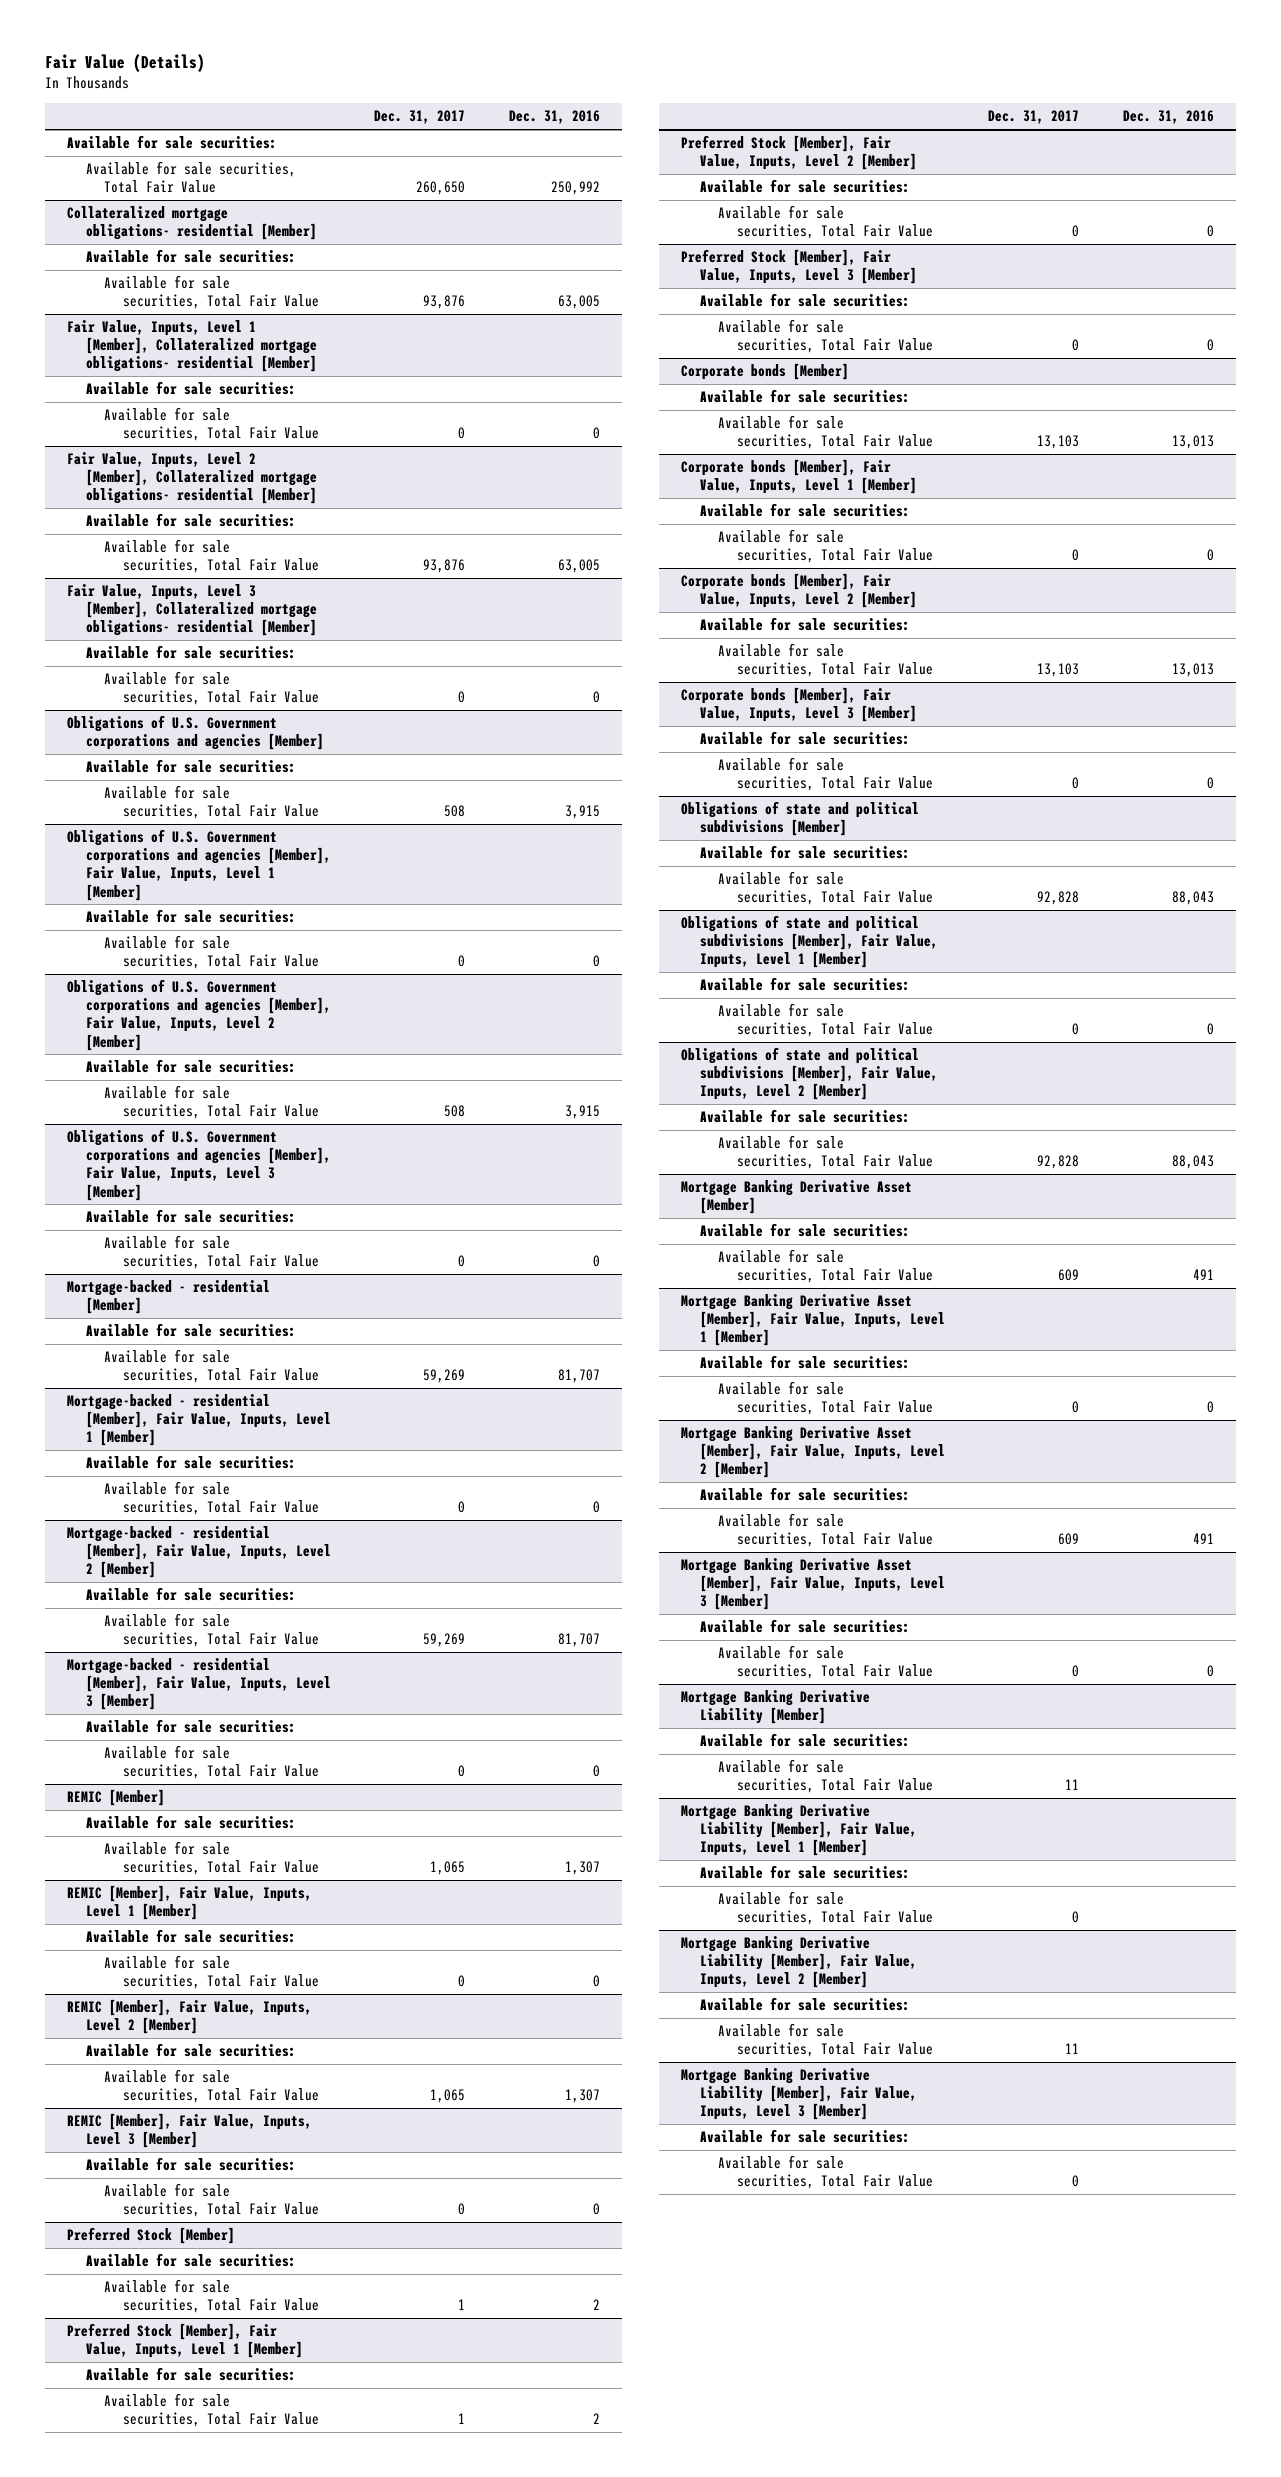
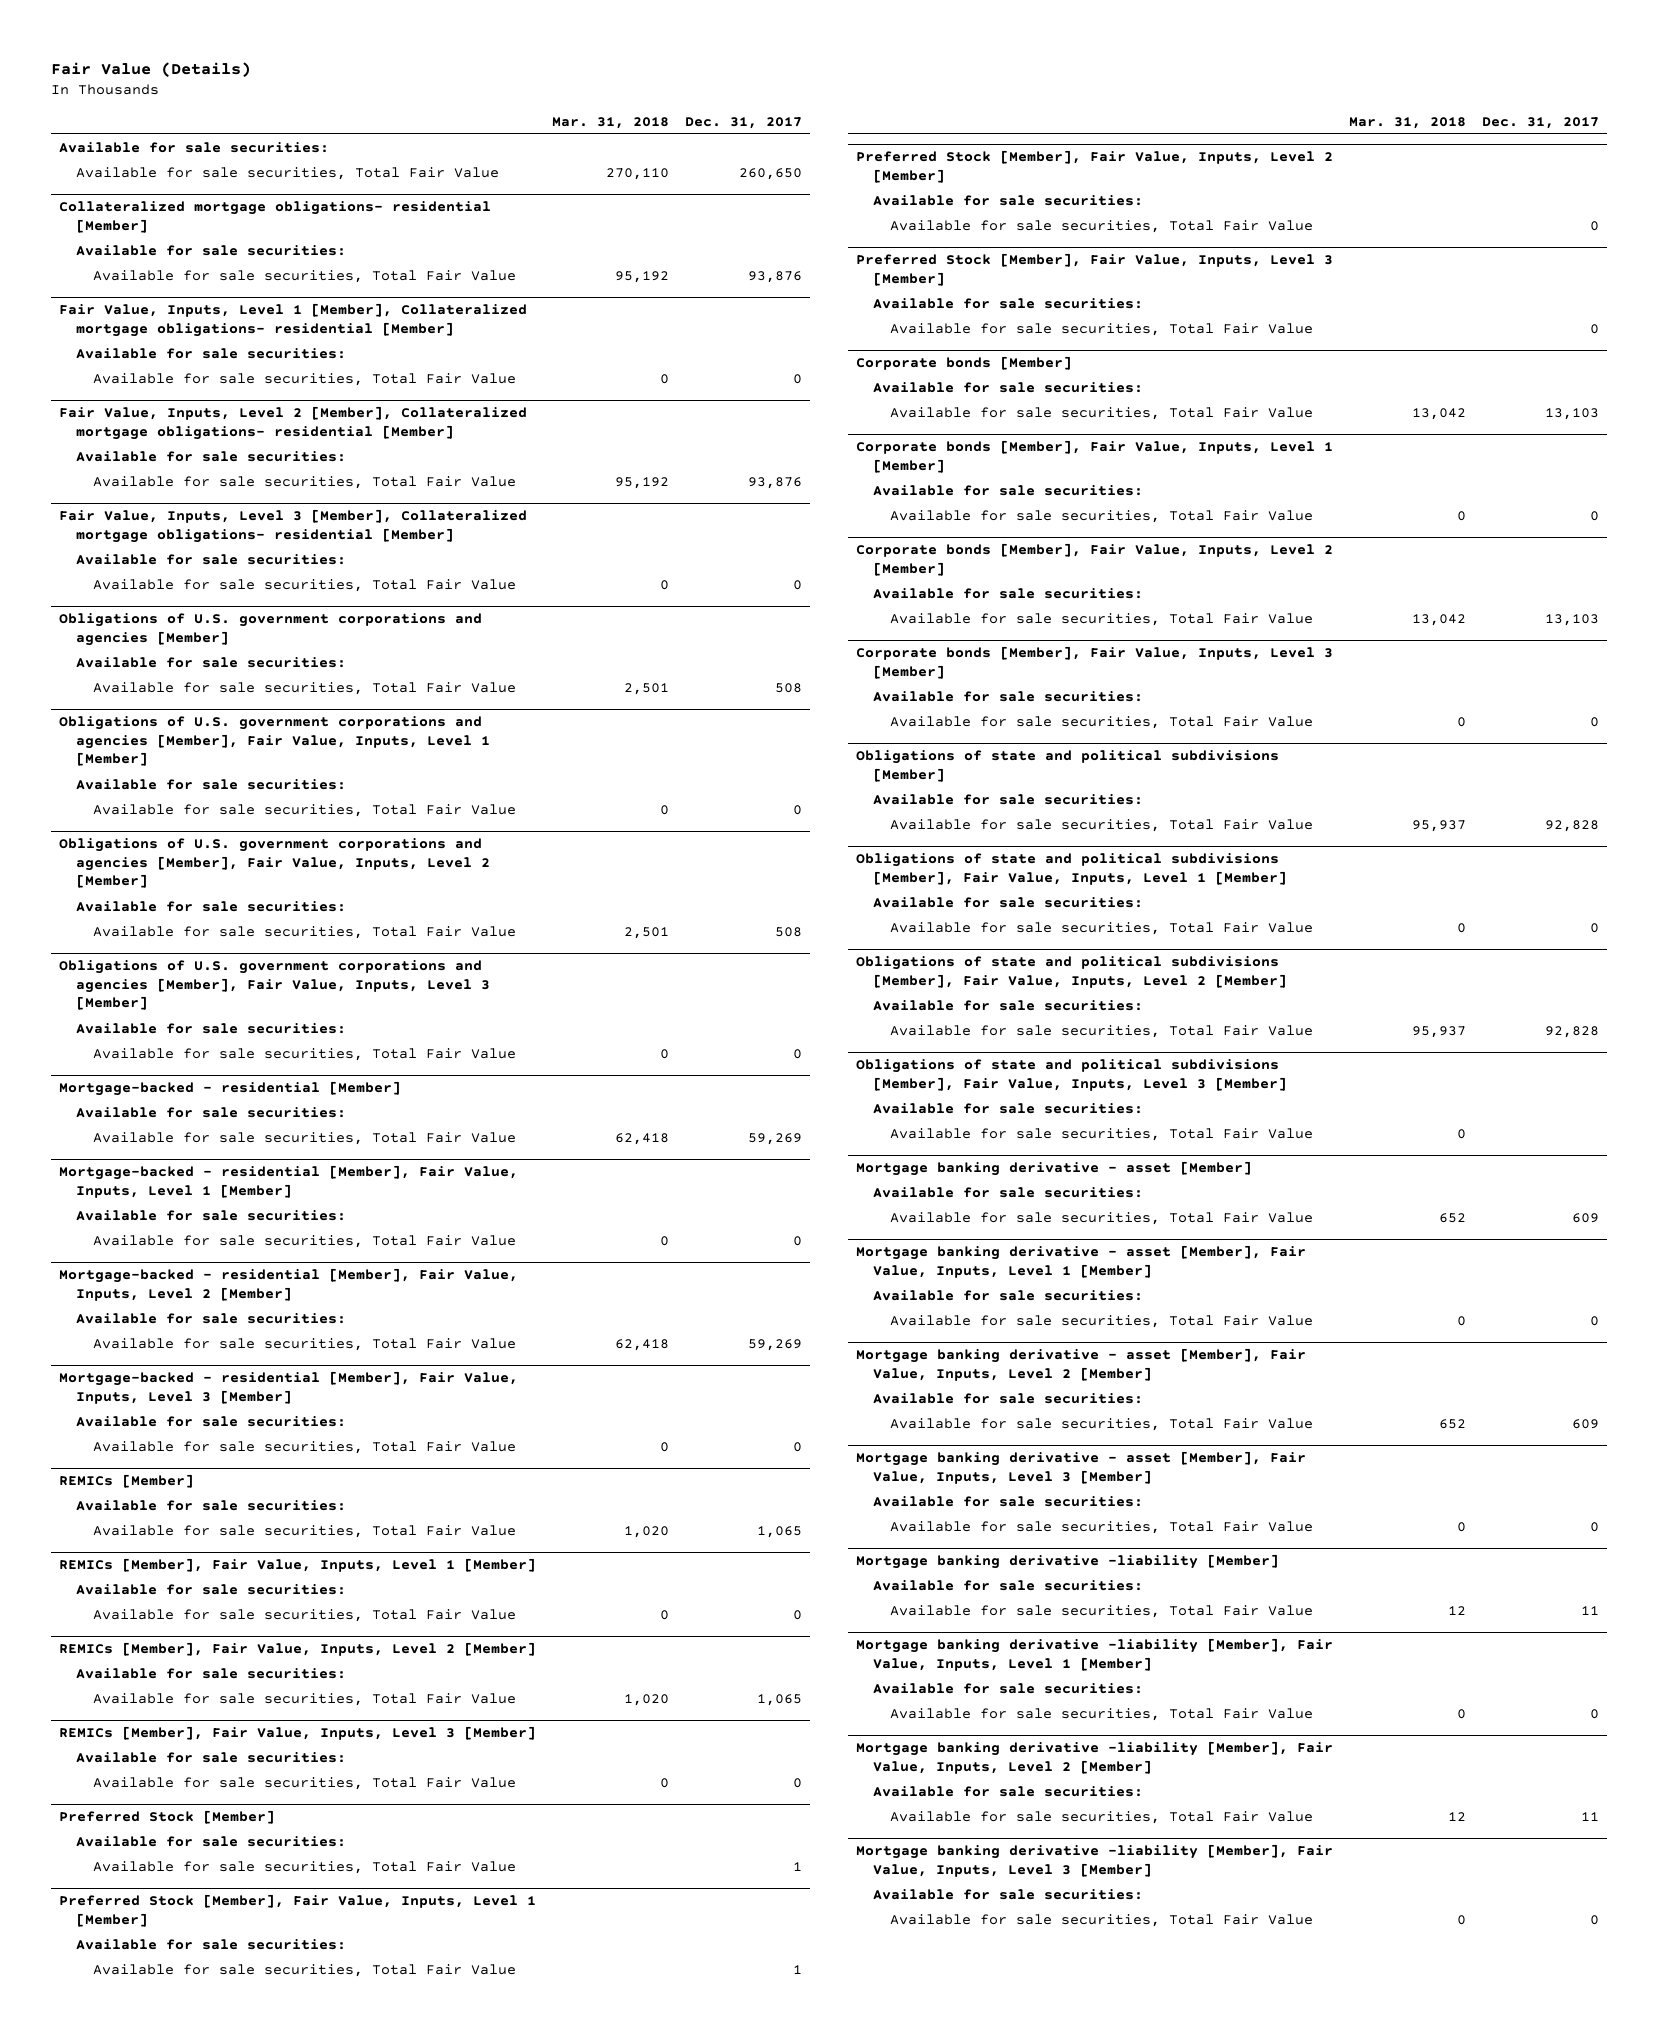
[508,110,600,125] Dec. 31, 2016 -> none
none -> [551,116,669,129] Mar. 31, 2018
[66,715,324,751] Obligations of U.S. Government corporations and agencies [Member] -> [58,613,482,646] Obligations of U.S. government corporations and agencies [Member]
[66,829,331,901] Obligations of U.S. Government corporations and agencies [Member], Fair Value, Inputs, Level 1 [Member] -> [58,716,490,767] Obligations of U.S. government corporations and agencies [Member], Fair Value, Inputs, Level 1 [Member]
[66,979,331,1051] Obligations of U.S. Government corporations and agencies [Member], Fair Value, Inputs, Level 2 [Member] -> [58,838,490,889] Obligations of U.S. government corporations and agencies [Member], Fair Value, Inputs, Level 2 [Member]
[66,1129,331,1201] Obligations of U.S. Government corporations and agencies [Member], Fair Value, Inputs, Level 3 [Member] -> [58,960,490,1011] Obligations of U.S. government corporations and agencies [Member], Fair Value, Inputs, Level 3 [Member]
[66,1789,165,1807] REMIC [Member] -> [58,1474,194,1489] REMICs [Member]
[66,1885,312,1921] REMIC [Member], Fair Value, Inputs, Level 1 [Member] -> [58,1558,536,1573] REMICs [Member], Fair Value, Inputs, Level 1 [Member]
[66,1999,312,2035] REMIC [Member], Fair Value, Inputs, Level 2 [Member] -> [58,1642,536,1657] REMICs [Member], Fair Value, Inputs, Level 2 [Member]
[66,2113,312,2149] REMIC [Member], Fair Value, Inputs, Level 3 [Member] -> [58,1726,536,1741] REMICs [Member], Fair Value, Inputs, Level 3 [Member]
[680,1180,912,1215] Mortgage Banking Derivative Asset [Member] -> none
none -> [855,1059,1287,1091] Obligations of state and political subdivisions [Member], Fair Value, Inputs, Level 3 [Member]
none -> [889,1127,1313,1141] Available for sale securities, Total Fair Value
none -> [855,1161,1252,1177] Mortgage banking derivative - asset [Member]
none -> [872,1186,1143,1198] Available for sale securities:
[680,1294,945,1347] Mortgage Banking Derivative Asset [Member], Fair Value, Inputs, Level 1 [Member] -> [855,1245,1306,1278] Mortgage banking derivative - asset [Member], Fair Value, Inputs, Level 1 [Member]
[680,1426,945,1479] Mortgage Banking Derivative Asset [Member], Fair Value, Inputs, Level 2 [Member] -> [855,1348,1306,1381] Mortgage banking derivative - asset [Member], Fair Value, Inputs, Level 2 [Member]
[680,1558,945,1611] Mortgage Banking Derivative Asset [Member], Fair Value, Inputs, Level 3 [Member] -> [855,1451,1306,1484] Mortgage banking derivative - asset [Member], Fair Value, Inputs, Level 3 [Member]
[680,1690,870,1725] Mortgage Banking Derivative Liability [Member] -> [855,1554,1279,1570] Mortgage banking derivative -liability [Member]
[680,1804,917,1857] Mortgage Banking Derivative Liability [Member], Fair Value, Inputs, Level 1 [Member] -> [855,1638,1333,1671] Mortgage banking derivative -liability [Member], Fair Value, Inputs, Level 1 [Member]
[680,1936,917,1989] Mortgage Banking Derivative Liability [Member], Fair Value, Inputs, Level 2 [Member] -> [855,1741,1333,1774] Mortgage banking derivative -liability [Member], Fair Value, Inputs, Level 2 [Member]
[680,2068,917,2121] Mortgage Banking Derivative Liability [Member], Fair Value, Inputs, Level 3 [Member] -> [855,1844,1333,1877] Mortgage banking derivative -liability [Member], Fair Value, Inputs, Level 3 [Member]

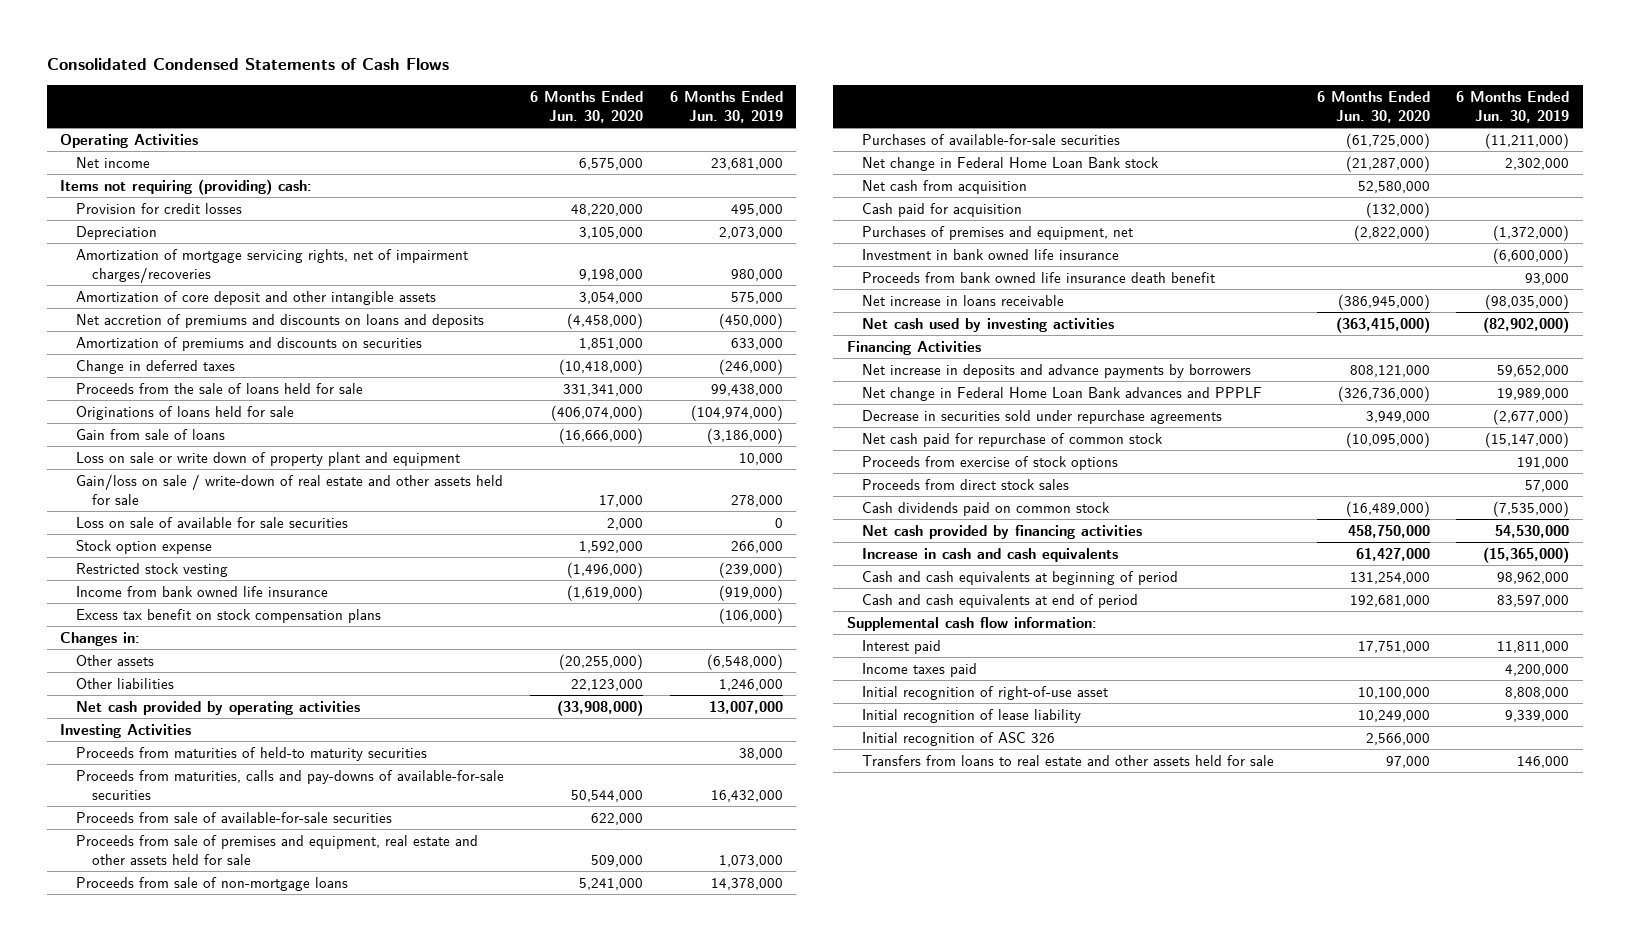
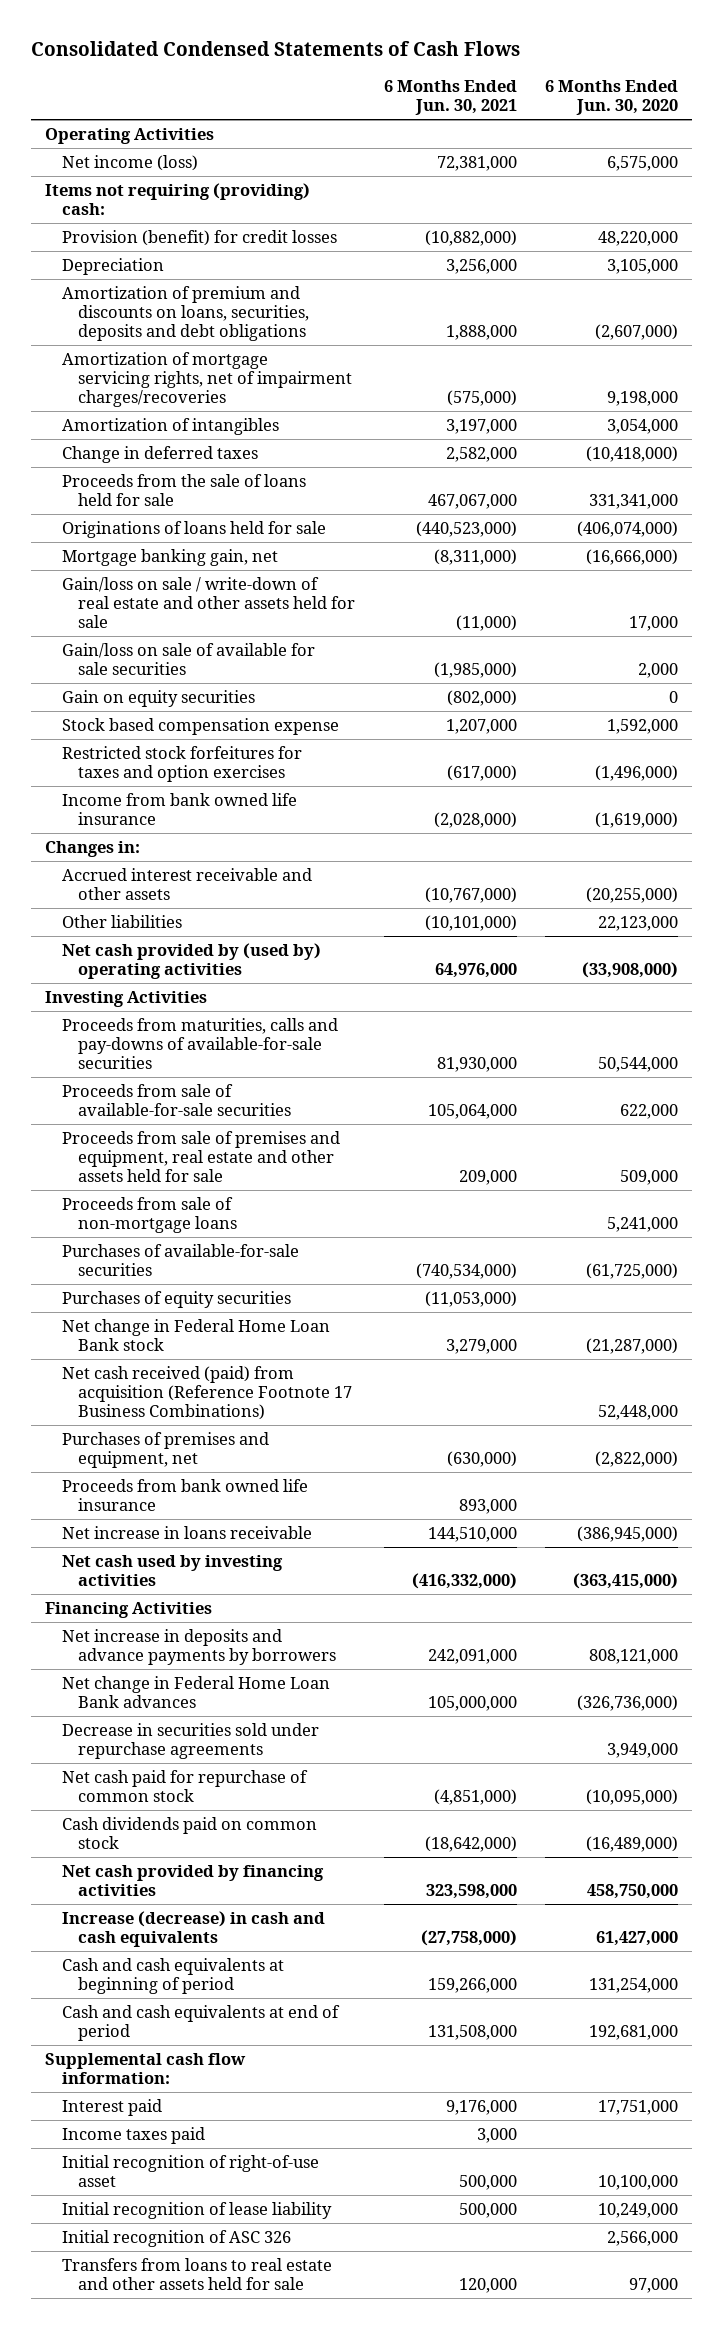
[669,90,783,123] 6 Months Ended Jun. 30, 2019 -> none
none -> [383,80,517,116] 6 Months Ended Jun. 30, 2021
[75,156,150,168] Net income -> [61,154,198,171] Net income (loss)
[75,202,242,214] Provision for credit losses -> [61,229,337,246] Provision (benefit) for credit losses
none -> [61,285,310,342] Amortization of premium and discounts on loans, securities, deposits and debt obligations
[75,313,484,328] Net accretion of premiums and discounts on loans and deposits -> none
[75,336,422,351] Amortization of premiums and discounts on securities -> none
[75,290,436,305] Amortization of core deposit and other intangible assets -> [61,417,279,435] Amortization of intangibles
[75,451,460,466] Loss on sale or write down of property plant and equipment -> none
[75,428,225,440] Gain from sale of loans -> [61,548,278,566] Mortgage banking gain, net
[75,516,348,528] Loss on sale of available for sale securities -> [61,642,315,675] Gain/loss on sale of available for sale securities
none -> [61,689,255,707] Gain on equity securities
[75,539,212,554] Stock option expense -> [61,717,339,735] Stock based compensation expense
[75,562,228,577] Restricted stock vesting -> [61,745,302,782] Restricted stock forfeitures for taxes and option exercises
[75,608,381,623] Excess tax benefit on stock compensation plans -> none
[75,654,154,666] Other assets -> [61,867,312,900] Accrued interest receivable and other assets
[75,700,360,715] Net cash provided by operating activities -> [61,942,321,979] Net cash provided by (used by) operating activities
[75,746,427,761] Proceeds from maturities of held-to maturity securities -> none
none -> [61,1290,291,1308] Purchases of equity securities
[862,179,1028,194] Net cash from acquisition -> none
[862,202,1023,217] Cash paid for acquisition -> none
none -> [61,1365,353,1421] Net cash received (paid) from acquisition (Reference Footnote 17 Business Combinations)
[862,248,1120,260] Investment in bank owned life insurance -> none
[862,271,1216,283] Proceeds from bank owned life insurance death benefit -> [61,1478,308,1511] Proceeds from bank owned life insurance
[862,386,1263,401] Net change in Federal Home Loan Bank advances and PPPLF -> [61,1675,330,1708] Net change in Federal Home Loan Bank advances
[862,455,1119,470] Proceeds from exercise of stock options -> none
[862,478,1070,490] Proceeds from direct stock sales -> none
[862,547,1119,562] Increase in cash and cash equivalents -> [61,1910,325,1947] Increase (decrease) in cash and cash equivalents

